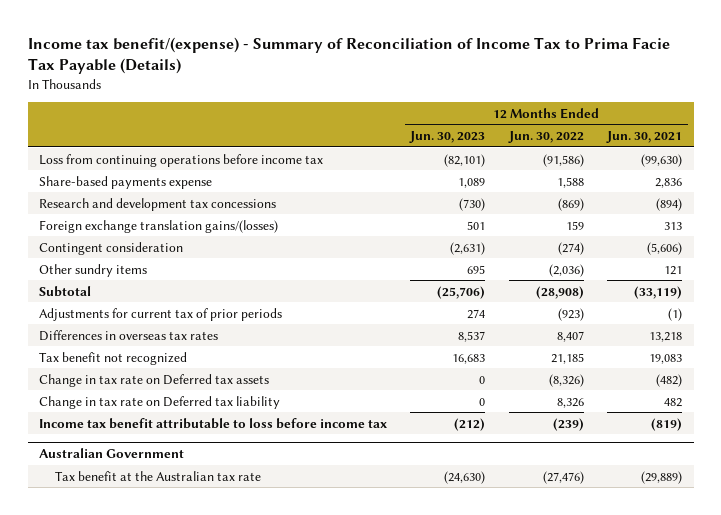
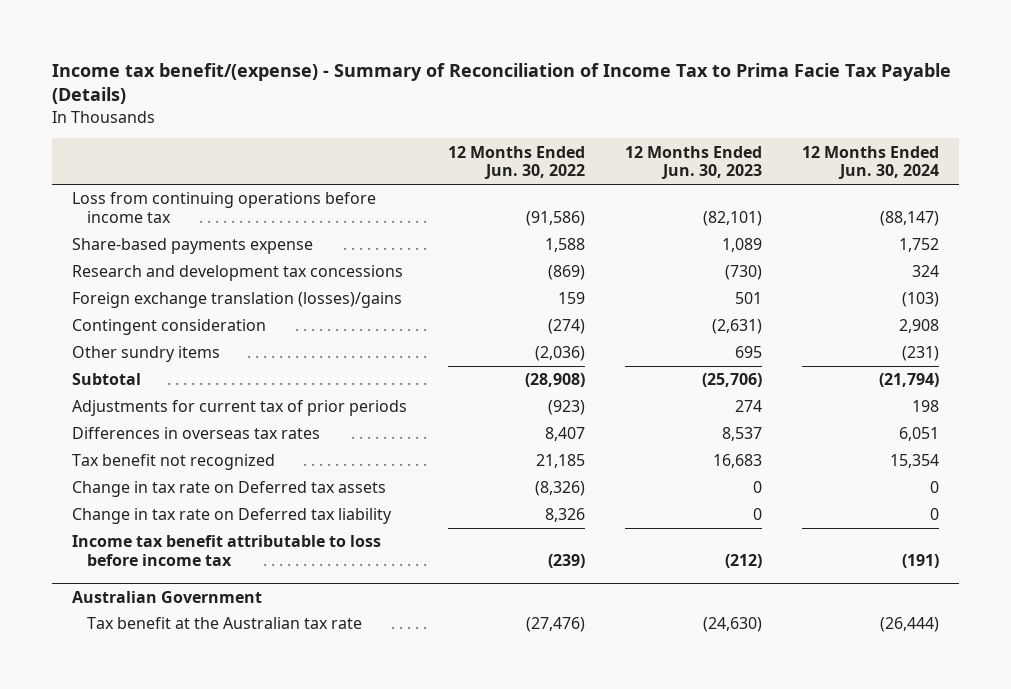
[605,131,682,144] Jun. 30, 2021 -> none
none -> [802,145,940,180] 12 Months Ended Jun. 30, 2024
[39,219,279,233] Foreign exchange translation gains/(losses) -> [72,292,403,309] Foreign exchange translation (losses)/gains

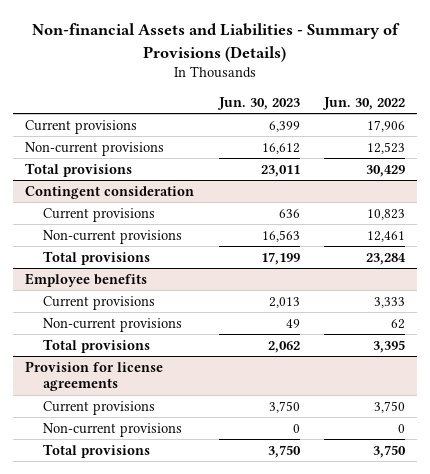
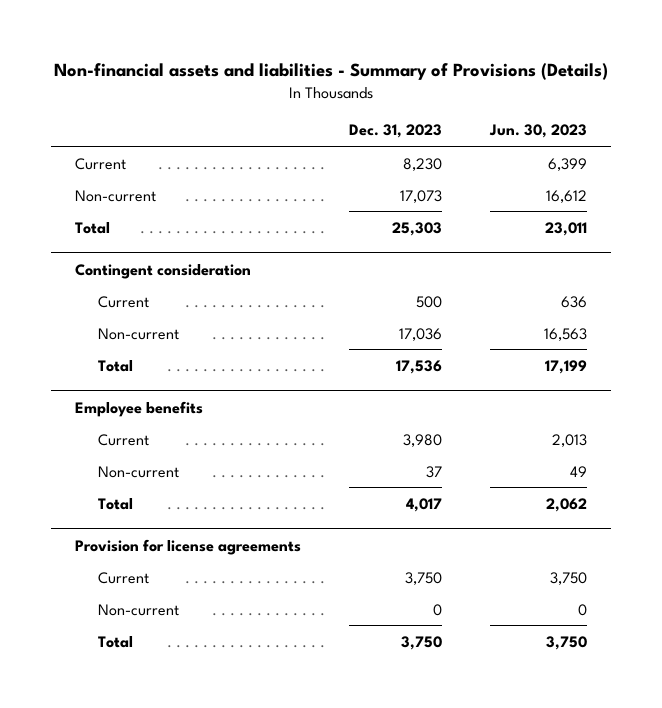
[32,23,401,62] Non-financial Assets and Liabilities - Summary of Provisions (Details) -> [54,62,609,80] Non-financial assets and liabilities - Summary of Provisions (Details)
[321,97,405,111] Jun. 30, 2022 -> none
none -> [349,124,443,139] Dec. 31, 2023
[25,119,138,134] Current provisions -> [75,157,127,170] Current
[25,141,165,156] Non-current provisions -> [75,189,157,202] Non-current
[25,162,133,177] Total provisions -> [75,221,111,234] Total
[42,207,155,222] Current provisions -> [97,295,149,308] Current
[42,229,182,244] Non-current provisions -> [97,327,179,340] Non-current
[42,250,150,265] Total provisions -> [97,359,133,372] Total
[42,295,155,310] Current provisions -> [97,433,149,446] Current
[42,317,182,332] Non-current provisions -> [97,465,179,478] Non-current
[42,338,150,353] Total provisions -> [97,497,133,510] Total
[42,400,155,415] Current provisions -> [97,571,149,584] Current
[42,422,182,437] Non-current provisions -> [97,603,179,616] Non-current
[42,443,150,458] Total provisions -> [97,635,133,648] Total

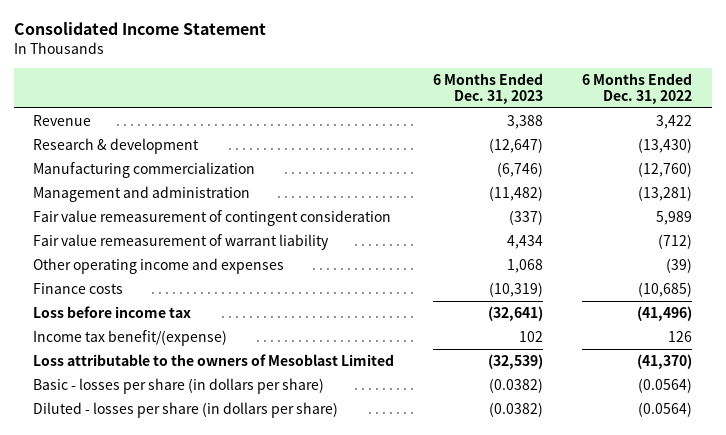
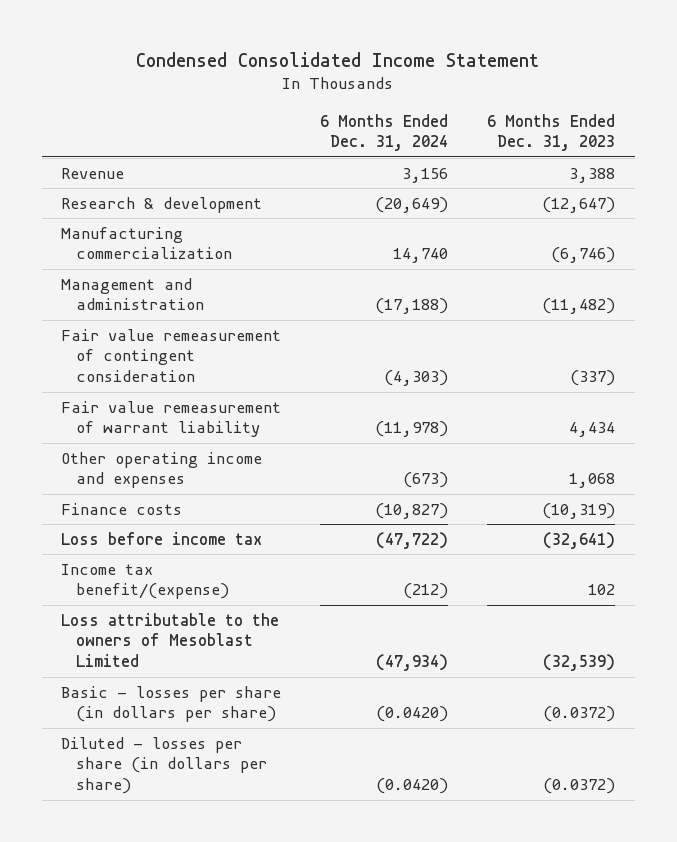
[13,22,266,36] Consolidated Income Statement -> [136,52,540,68] Condensed Consolidated Income Statement
[582,72,693,105] 6 Months Ended Dec. 31, 2022 -> none
none -> [320,113,449,152] 6 Months Ended Dec. 31, 2024
[489,377,544,393] (0.0382) -> [543,706,616,723] (0.0372)
[489,401,544,417] (0.0382) -> [543,778,616,795] (0.0372)

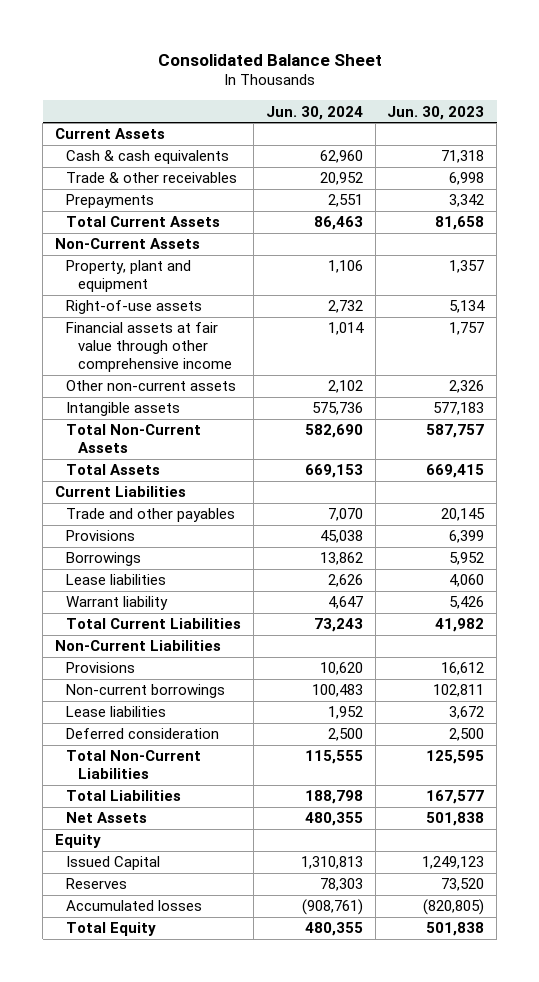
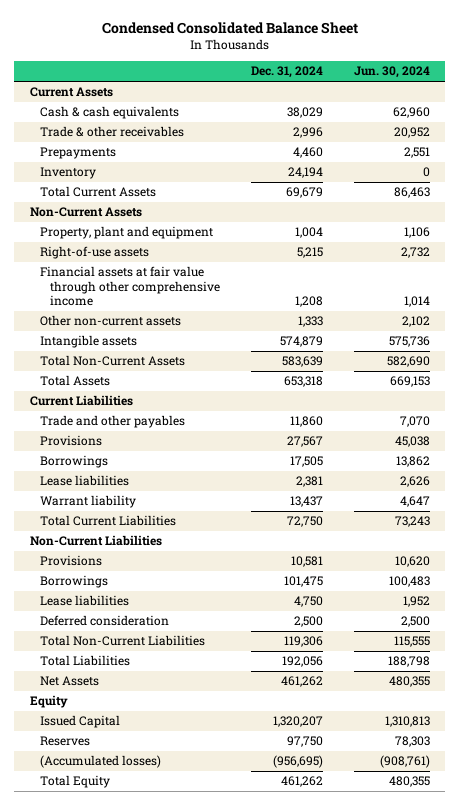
[157,53,382,66] Consolidated Balance Sheet -> [101,22,358,35] Condensed Consolidated Balance Sheet
[387,105,485,120] Jun. 30, 2023 -> none
none -> [250,66,323,79] Dec. 31, 2024
none -> [39,167,96,180] Inventory
[66,684,226,699] Non-current borrowings -> [39,575,108,589] Borrowings
[66,900,203,912] Accumulated losses -> [39,755,161,769] (Accumulated losses)

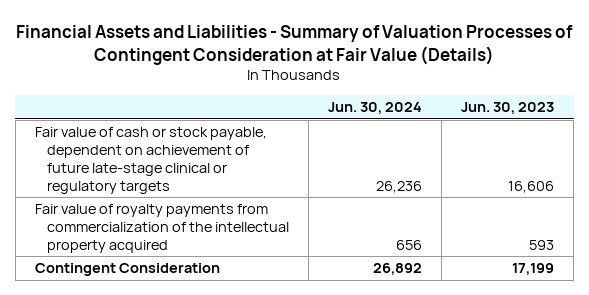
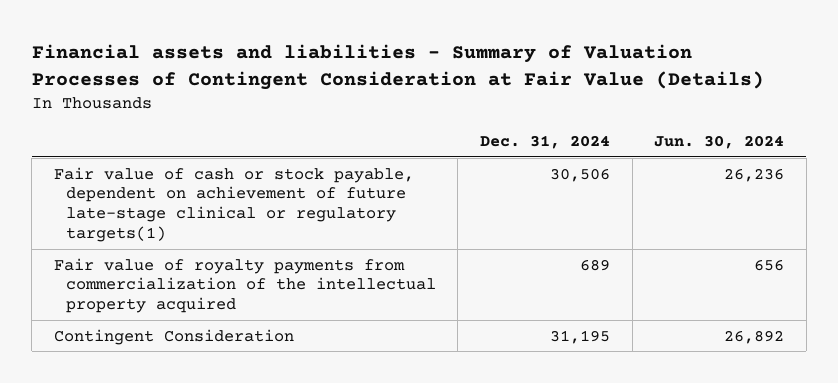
[16,24,574,65] Financial Assets and Liabilities - Summary of Valuation Processes of Contingent Consideration at Fair Value (Details) -> [31,44,764,91] Financial assets and liabilities - Summary of Valuation Processes of Contingent Consideration at Fair Value (Details)
[461,102,555,115] Jun. 30, 2023 -> none
none -> [480,135,611,150] Dec. 31, 2024
[34,127,267,194] Fair value of cash or stock payable, dependent on achievement of future late-stage clinical or regulatory targets -> [53,166,414,242] Fair value of cash or stock payable, dependent on achievement of future late-stage clinical or regulatory targets(1)

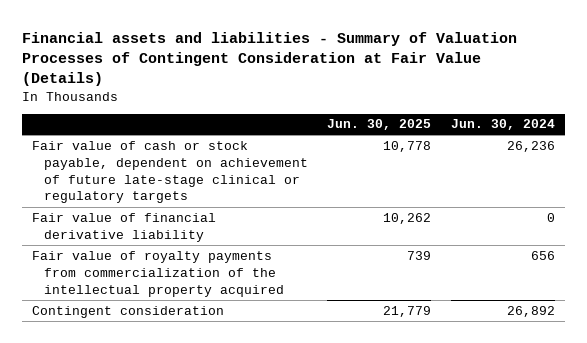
[480,135,611,150] Dec. 31, 2024 -> none
none -> [327,119,432,131] Jun. 30, 2025
[53,166,414,242] Fair value of cash or stock payable, dependent on achievement of future late-stage clinical or regulatory targets(1) -> [32,140,308,204] Fair value of cash or stock payable, dependent on achievement of future late-stage clinical or regulatory targets
none -> [32,212,217,242] Fair value of financial derivative liability
[53,328,294,345] Contingent Consideration -> [32,305,225,318] Contingent consideration

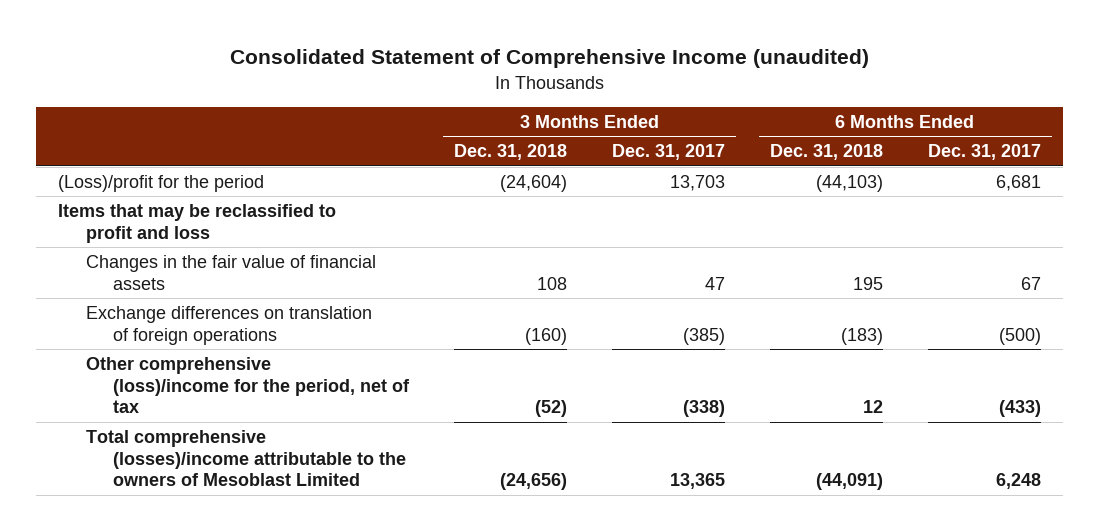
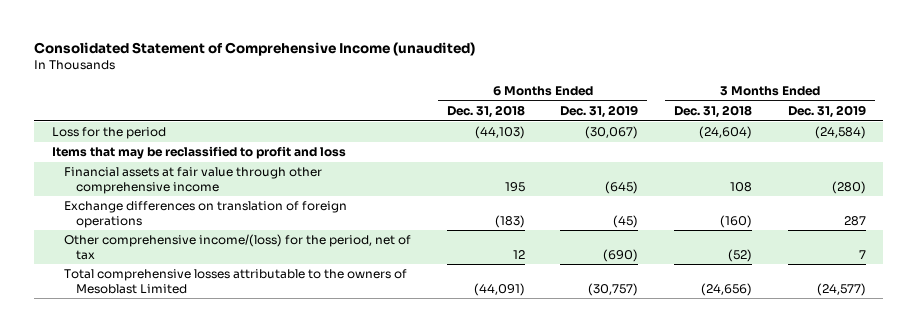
[611,144,725,161] Dec. 31, 2017 -> none
[927,144,1041,161] Dec. 31, 2017 -> none
none -> [560,105,639,119] Dec. 31, 2019
none -> [787,105,866,119] Dec. 31, 2019
[58,175,265,193] (Loss)/profit for the period -> [52,127,167,140] Loss for the period
[85,255,376,290] Changes in the fair value of financial assets -> [64,167,323,194] Financial assets at fair value through other comprehensive income
[85,357,411,414] Other comprehensive (loss)/income for the period, net of tax -> [64,234,412,260] Other comprehensive income/(loss) for the period, net of tax
[85,430,407,487] Total comprehensive (losses)/income attributable to the owners of Mesoblast Limited -> [64,269,408,294] Total comprehensive losses attributable to the owners of Mesoblast Limited

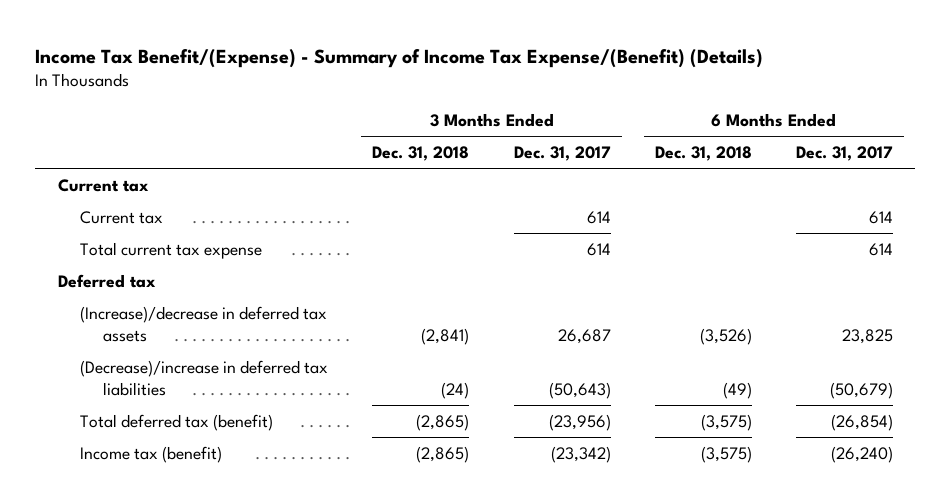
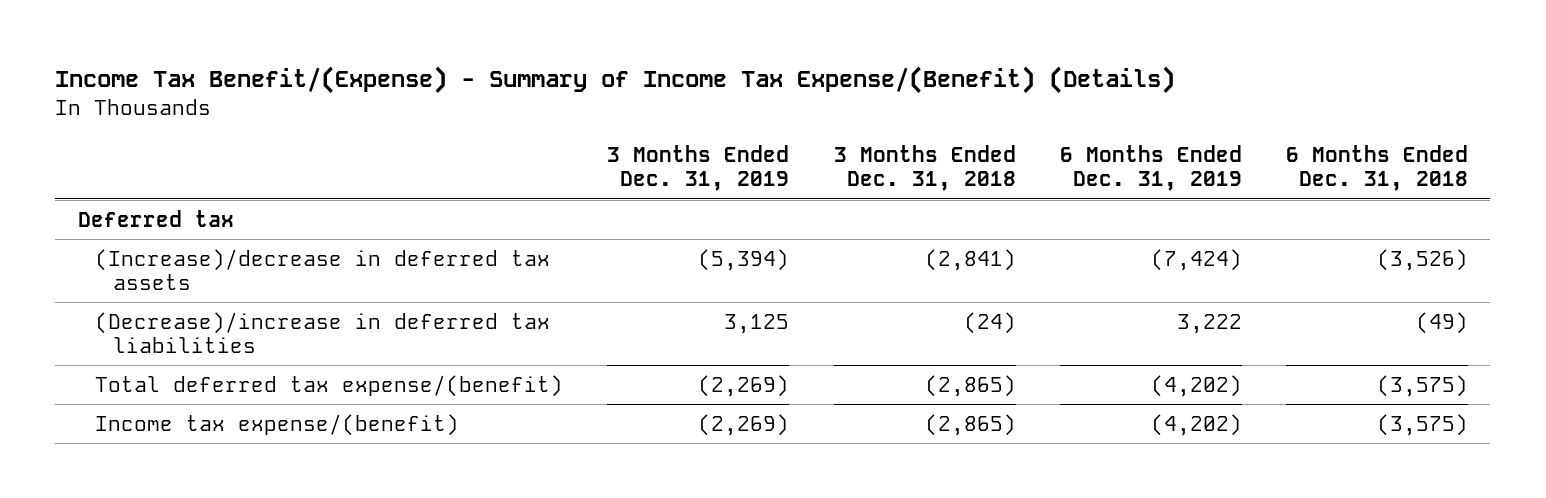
[513,145,611,161] Dec. 31, 2017 -> none
[796,145,894,161] Dec. 31, 2017 -> none
none -> [607,145,790,192] 3 Months Ended Dec. 31, 2019
none -> [1059,145,1242,192] 6 Months Ended Dec. 31, 2019
[57,178,149,192] Current tax -> none
[80,210,164,224] Current tax -> none
[80,241,263,259] Total current tax expense -> none
[80,413,274,431] Total deferred tax (benefit) -> [95,374,564,397] Total deferred tax expense/(benefit)
[80,445,223,463] Income tax (benefit) -> [95,413,460,436] Income tax expense/(benefit)

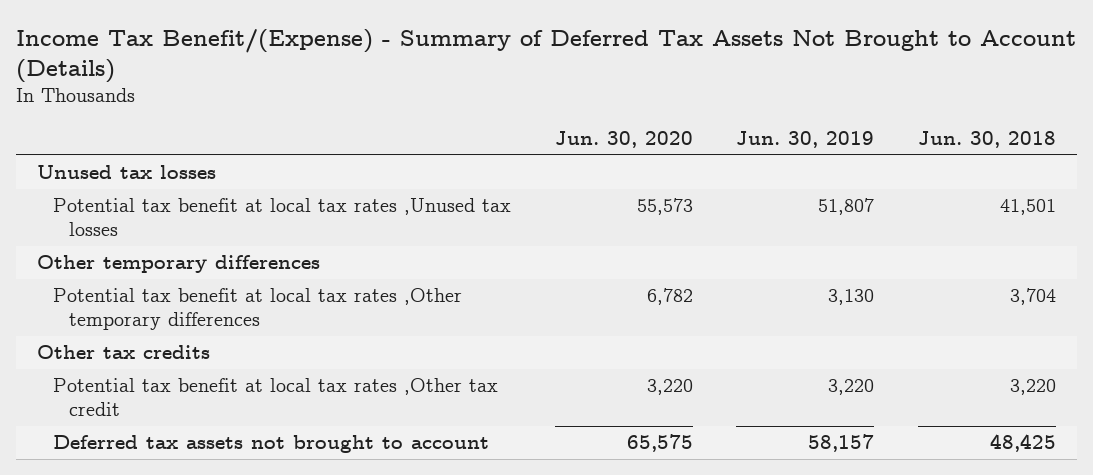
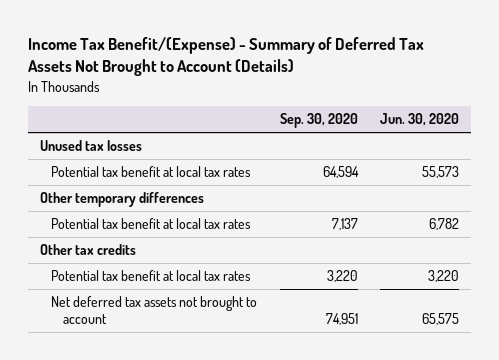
[736,131,875,149] Jun. 30, 2019 -> none
[917,131,1056,149] Jun. 30, 2018 -> none
none -> [279,113,358,129] Sep. 30, 2020
[53,198,512,236] Potential tax benefit at local tax rates ,Unused tax losses -> [51,166,252,178] Potential tax benefit at local tax rates
[53,288,463,330] Potential tax benefit at local tax rates ,Other temporary differences -> [51,218,252,230] Potential tax benefit at local tax rates
[53,378,499,416] Potential tax benefit at local tax rates ,Other tax credit -> [51,270,252,282] Potential tax benefit at local tax rates
[53,435,490,454] Deferred tax assets not brought to account -> [51,296,258,325] Net deferred tax assets not brought to account

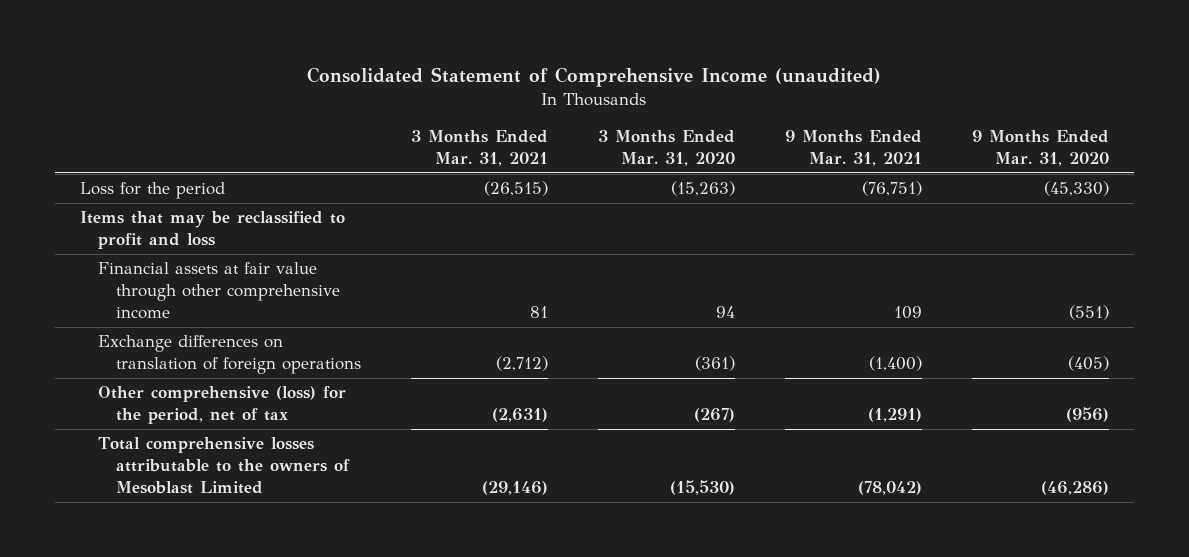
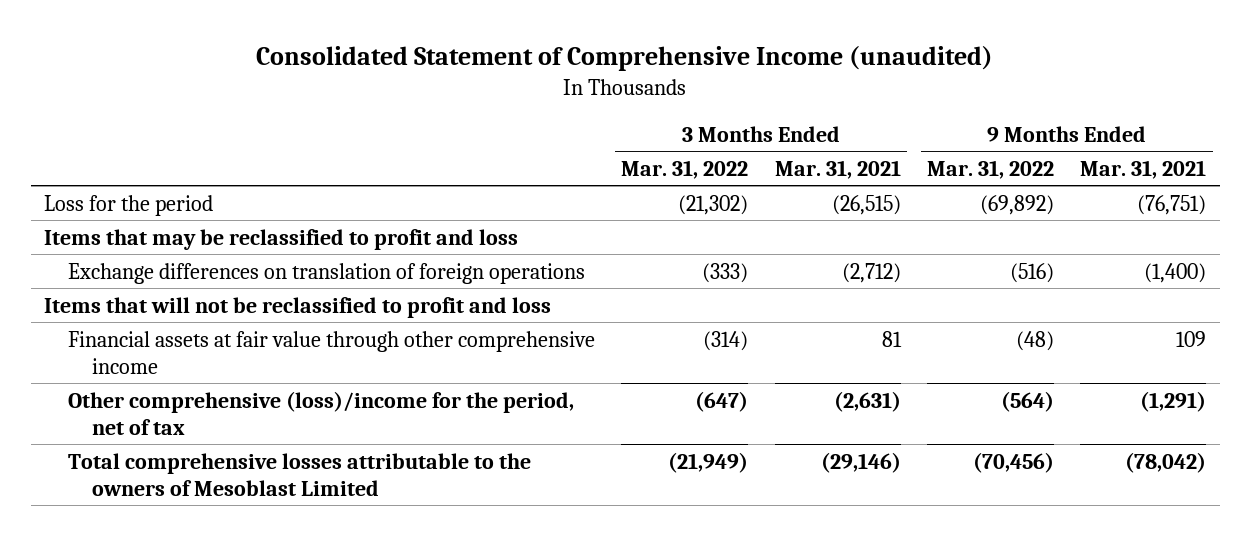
[597,130,735,167] 3 Months Ended Mar. 31, 2020 -> none
[971,130,1109,167] 9 Months Ended Mar. 31, 2020 -> none
none -> [621,159,749,179] Mar. 31, 2022
none -> [927,159,1055,179] Mar. 31, 2022
none -> [44,296,552,318] Items that will not be reclassified to profit and loss
[97,262,340,320] Financial assets at fair value through other comprehensive income -> [68,330,596,374] Financial assets at fair value through other comprehensive income
[97,386,346,425] Other comprehensive (loss) for the period, net of tax -> [68,390,575,435] Other comprehensive (loss)/income for the period, net of tax

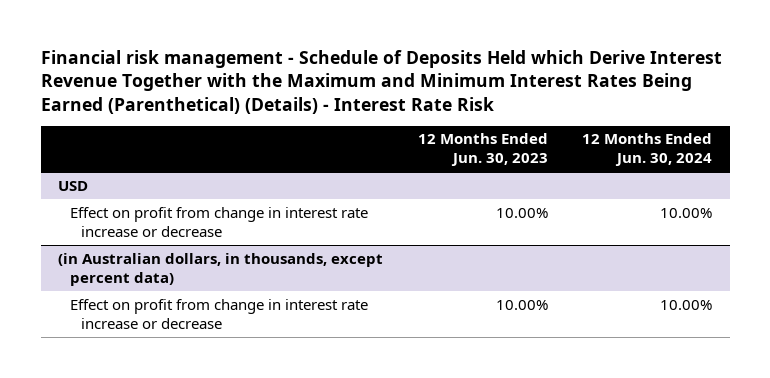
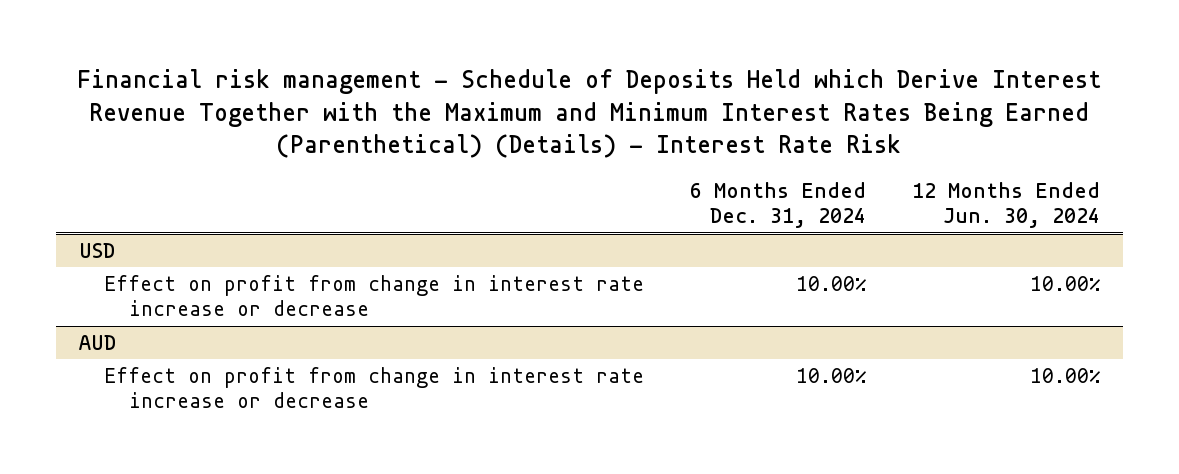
[417,133,548,167] 12 Months Ended Jun. 30, 2023 -> none
none -> [689,181,866,229] 6 Months Ended Dec. 31, 2024
[58,252,384,286] (in Australian dollars, in thousands, except percent data) -> [78,334,116,350] AUD

